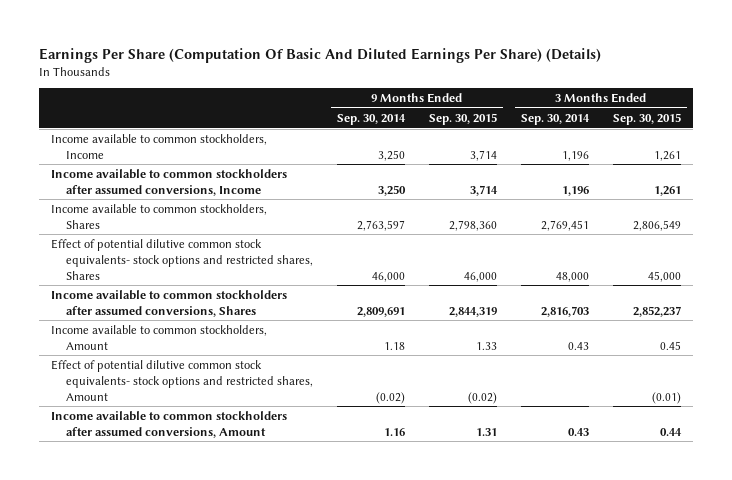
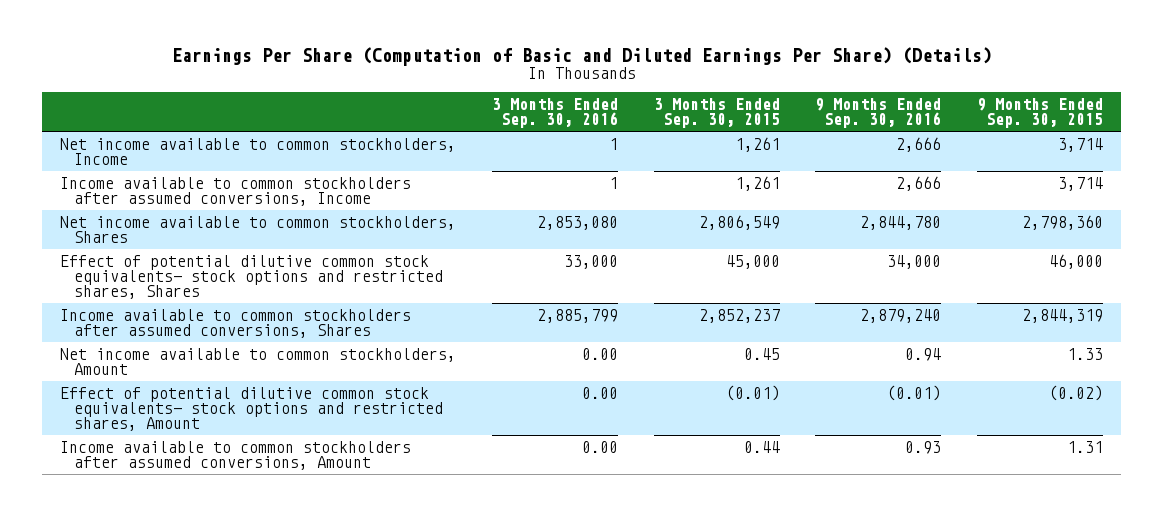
[38,47,601,63] Earnings Per Share (Computation Of Basic And Diluted Earnings Per Share) (Details) -> [171,46,992,66] Earnings Per Share (Computation of Basic and Diluted Earnings Per Share) (Details)
[336,113,406,125] Sep. 30, 2014 -> none
[520,113,590,125] Sep. 30, 2014 -> none
none -> [491,98,618,129] 3 Months Ended Sep. 30, 2016
none -> [815,98,942,129] 9 Months Ended Sep. 30, 2016
[50,133,267,159] Income available to common stockholders, Income -> [59,137,456,166] Net income available to common stockholders, Income
[50,203,267,229] Income available to common stockholders, Shares -> [59,215,456,244] Net income available to common stockholders, Shares
[50,324,267,350] Income available to common stockholders, Amount -> [59,347,456,376] Net income available to common stockholders, Amount

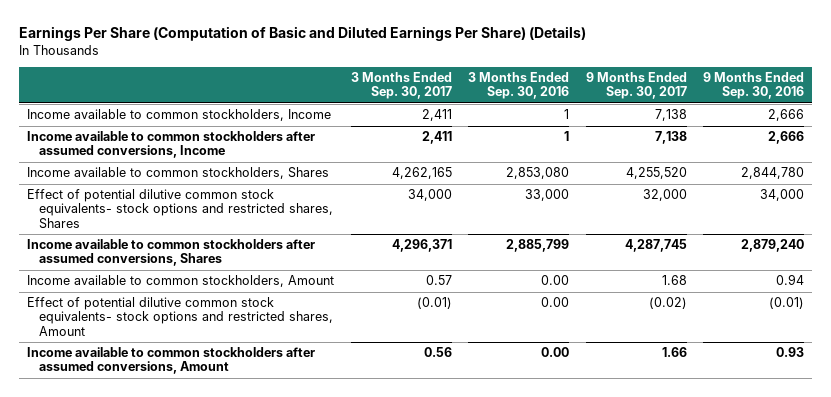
[653,98,780,129] 3 Months Ended Sep. 30, 2015 -> none
[977,98,1104,129] 9 Months Ended Sep. 30, 2015 -> none
none -> [350,72,452,100] 3 Months Ended Sep. 30, 2017
none -> [585,72,687,100] 9 Months Ended Sep. 30, 2017
[59,137,456,166] Net income available to common stockholders, Income -> [27,109,332,122] Income available to common stockholders, Income
[59,215,456,244] Net income available to common stockholders, Shares -> [27,167,330,180] Income available to common stockholders, Shares
[59,347,456,376] Net income available to common stockholders, Amount -> [27,275,335,288] Income available to common stockholders, Amount

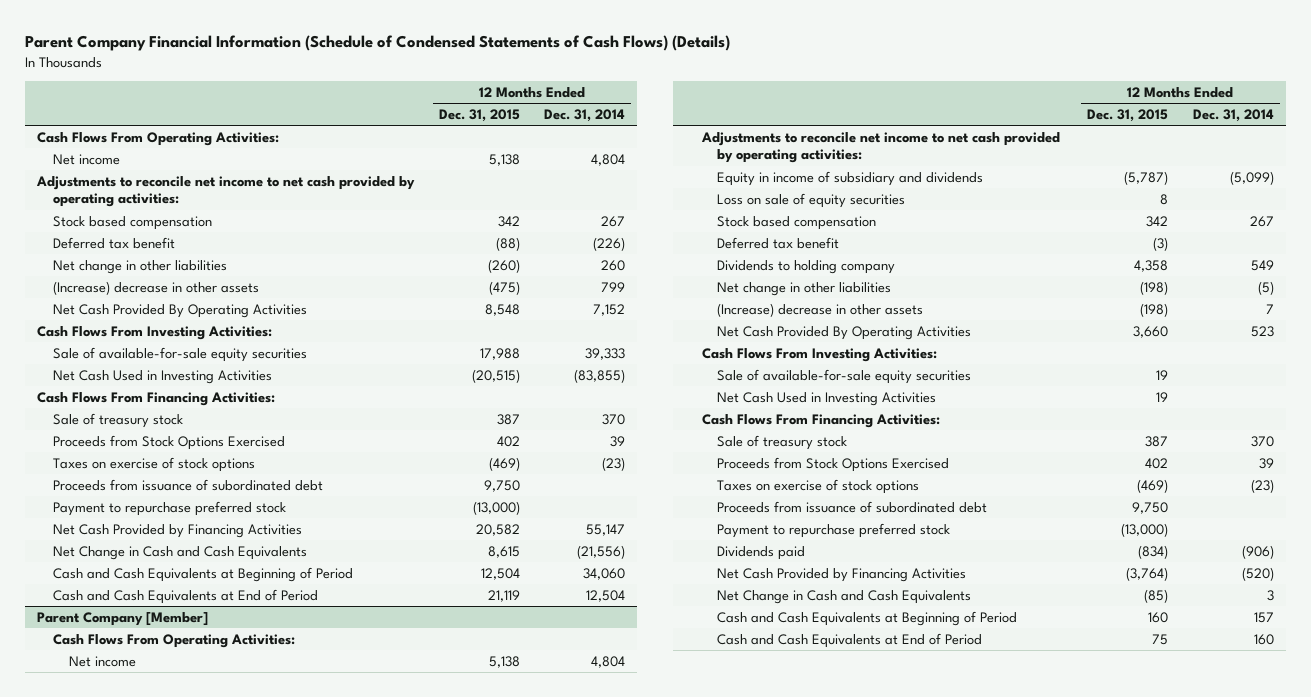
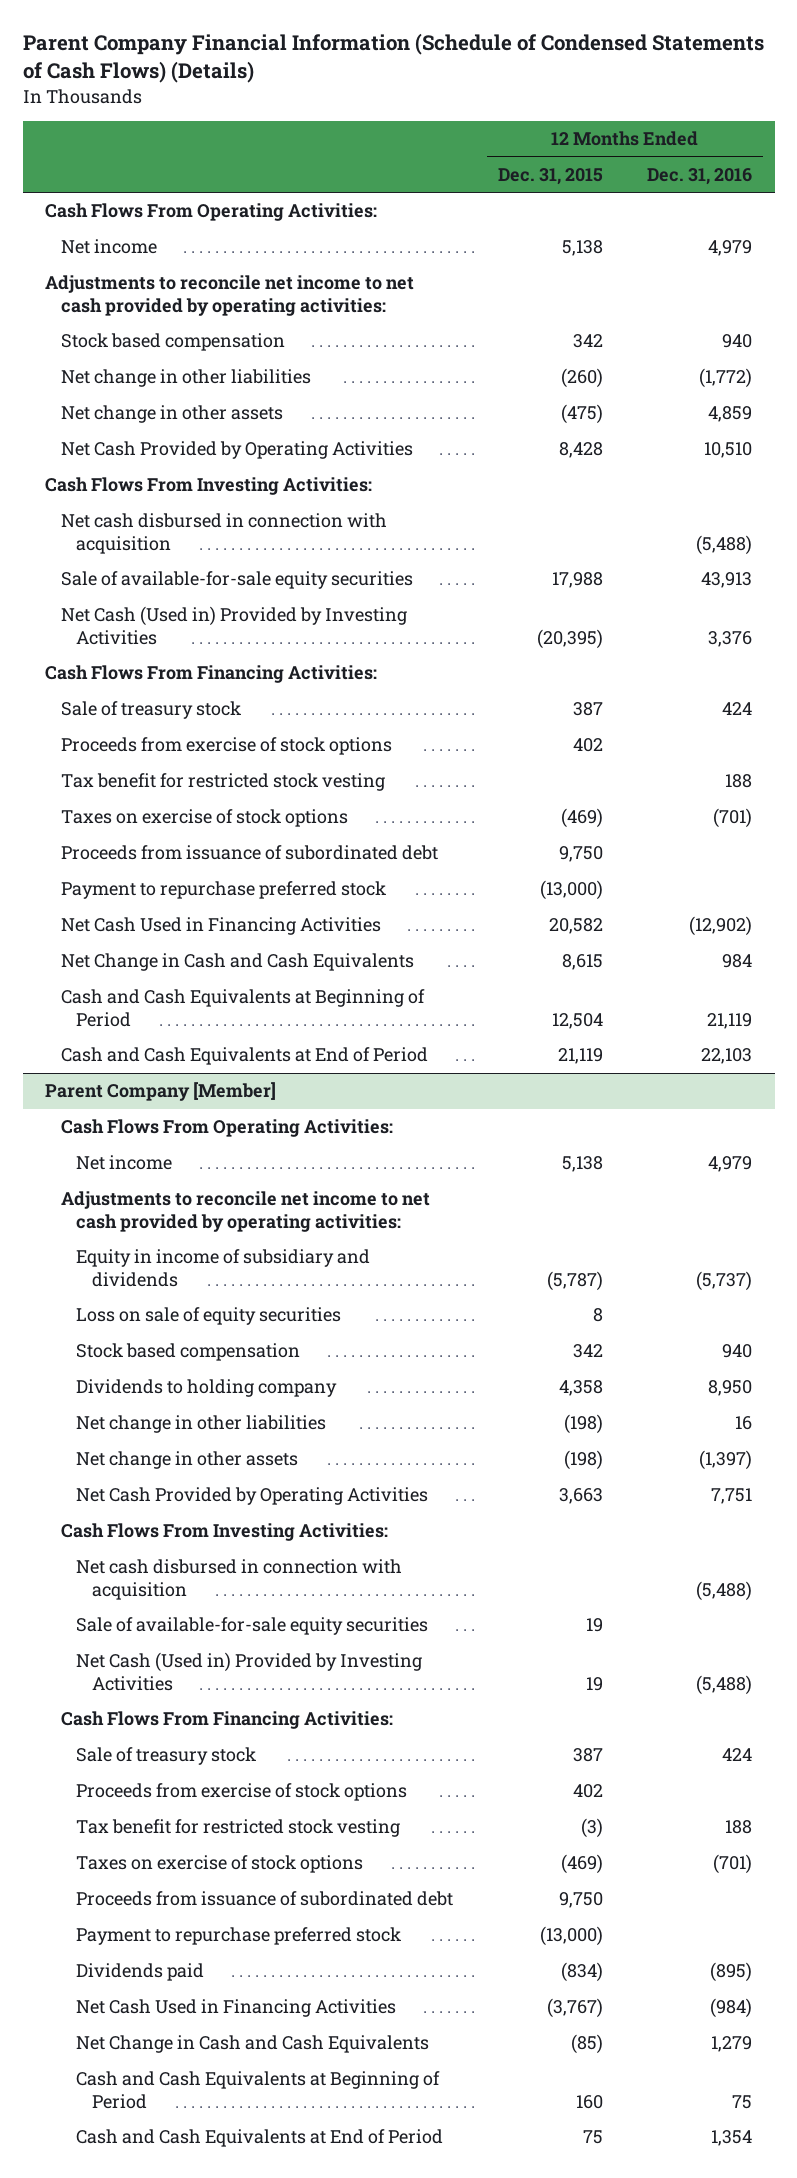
[544,109,626,123] Dec. 31, 2014 -> none
none -> [647,167,753,185] Dec. 31, 2016
[53,236,176,249] Deferred tax benefit -> none
[53,280,260,295] (Increase) decrease in other assets -> [60,405,283,424] Net change in other assets
[53,303,308,318] Net Cash Provided By Operating Activities -> [60,441,413,460] Net Cash Provided by Operating Activities
[484,303,520,316] 8,548 -> [558,442,603,459] 8,428
none -> [60,513,387,554] Net cash disbursed in connection with acquisition
[53,369,273,384] Net Cash Used in Investing Activities -> [60,606,407,645] Net Cash (Used in) Provided by Investing Activities
[471,368,520,383] (20,515) -> [536,628,603,649] (20,395)
[53,434,286,450] Proceeds from Stock Options Exercised -> [60,737,392,756] Proceeds from exercise of stock options
none -> [60,773,385,792] Tax benefit for restricted stock vesting
[53,523,303,538] Net Cash Provided by Financing Activities -> [60,917,381,936] Net Cash Used in Financing Activities
[717,236,840,249] Deferred tax benefit -> none
[717,302,924,317] (Increase) decrease in other assets -> [76,1451,299,1470] Net change in other assets
[717,325,972,340] Net Cash Provided By Operating Activities -> [76,1487,429,1506] Net Cash Provided by Operating Activities
[1133,325,1169,338] 3,660 -> [558,1488,603,1505] 3,663
none -> [76,1559,403,1600] Net cash disbursed in connection with acquisition
[717,391,937,406] Net Cash Used in Investing Activities -> [76,1652,423,1691] Net Cash (Used in) Provided by Investing Activities
[717,456,950,472] Proceeds from Stock Options Exercised -> [76,1783,408,1802] Proceeds from exercise of stock options
none -> [76,1819,401,1838] Tax benefit for restricted stock vesting
[717,567,967,582] Net Cash Provided by Financing Activities -> [76,1999,397,2018] Net Cash Used in Financing Activities
[1126,566,1169,581] (3,764) -> [546,1998,603,2019] (3,767)

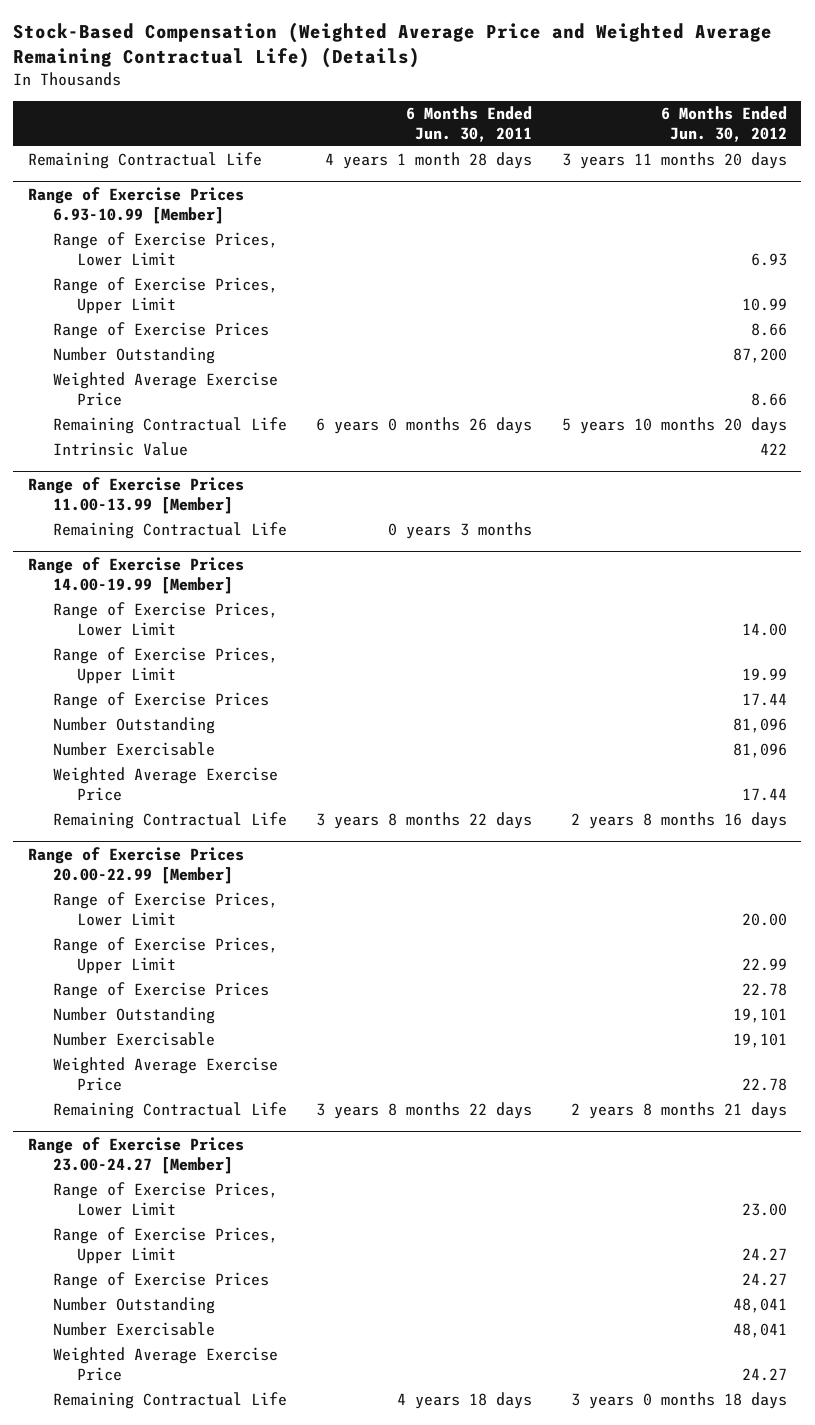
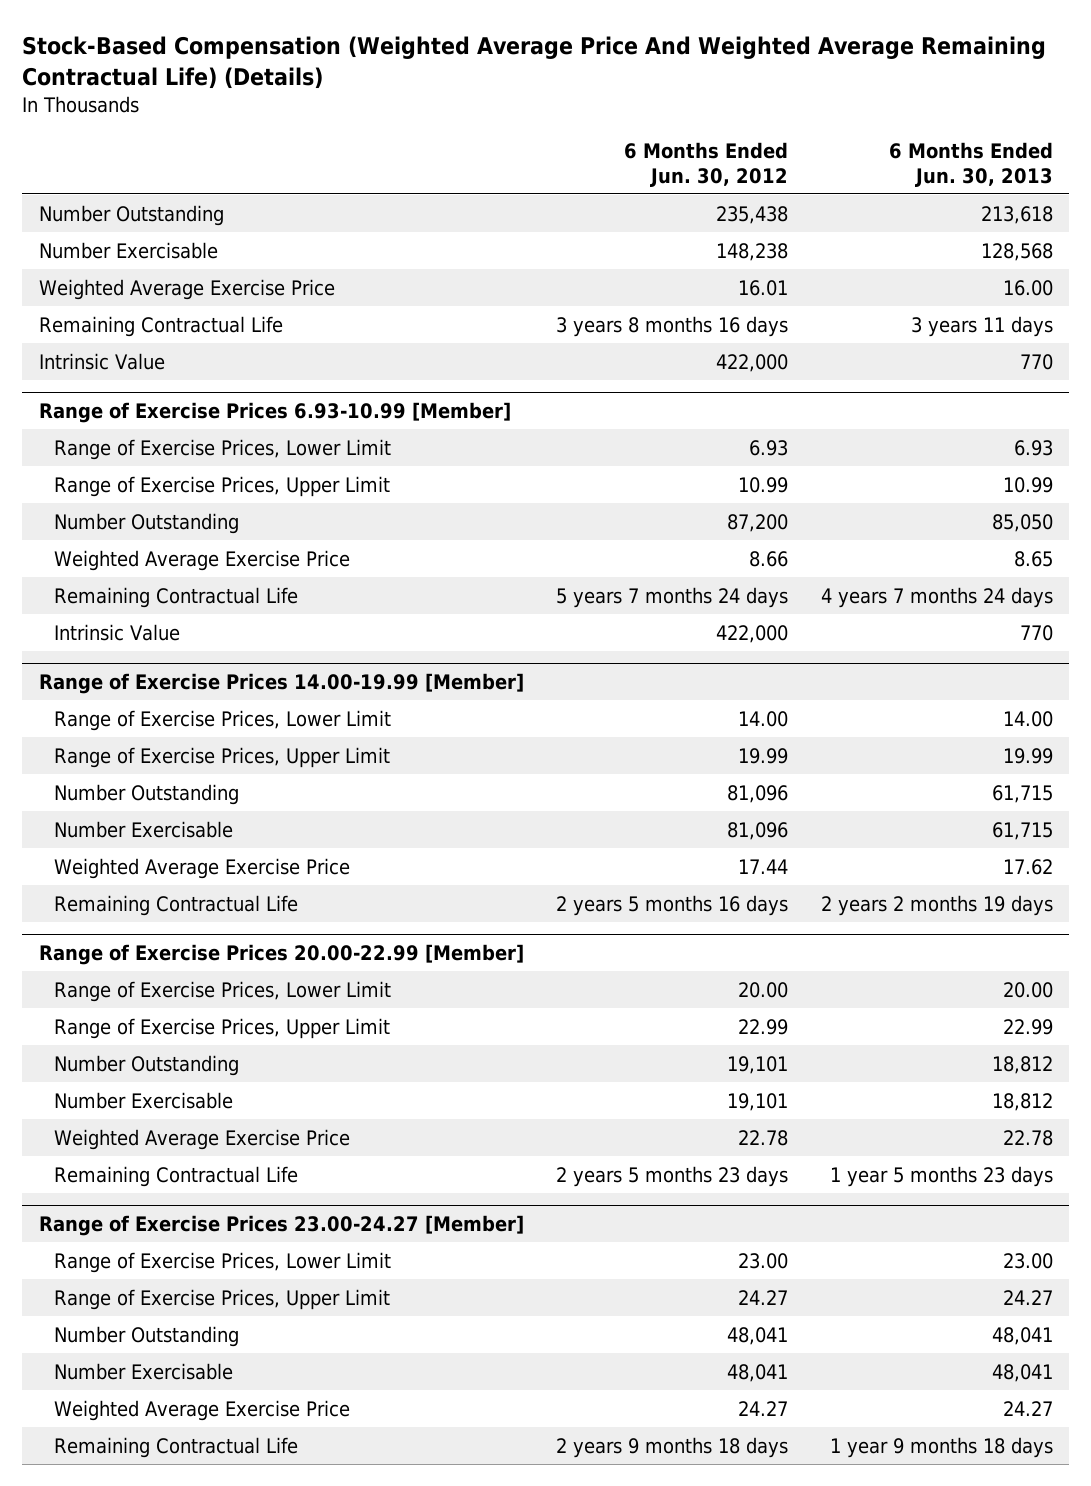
[13,22,773,69] Stock-Based Compensation (Weighted Average Price and Weighted Average Remaining Contractual Life) (Details) -> [22,35,1047,90] Stock-Based Compensation (Weighted Average Price And Weighted Average Remaining Contractual Life) (Details)
[406,106,533,142] 6 Months Ended Jun. 30, 2011 -> none
none -> [888,142,1053,187] 6 Months Ended Jun. 30, 2013
none -> [38,204,224,226] Number Outstanding
none -> [38,241,218,259] Number Exercisable
none -> [38,278,335,300] Weighted Average Exercise Price
[561,152,787,170] 3 years 11 months 20 days -> [556,315,789,337] 3 years 8 months 16 days
none -> [38,352,165,370] Intrinsic Value
[52,322,269,340] Range of Exercise Prices -> none
[28,477,245,514] Range of Exercise Prices 11.00-13.99 [Member] -> none
[52,522,287,540] Remaining Contractual Life -> none
[561,417,787,435] 5 years 10 months 20 days -> [556,586,789,608] 5 years 7 months 24 days
[759,443,787,456] 422 -> [716,624,789,643] 422,000
[52,692,269,710] Range of Exercise Prices -> none
[570,812,787,830] 2 years 8 months 16 days -> [556,894,789,916] 2 years 5 months 16 days
[52,982,269,1000] Range of Exercise Prices -> none
[570,1102,787,1120] 2 years 8 months 21 days -> [556,1165,789,1187] 2 years 5 months 23 days
[52,1272,269,1290] Range of Exercise Prices -> none
[570,1392,787,1410] 3 years 0 months 18 days -> [556,1436,789,1458] 2 years 9 months 18 days

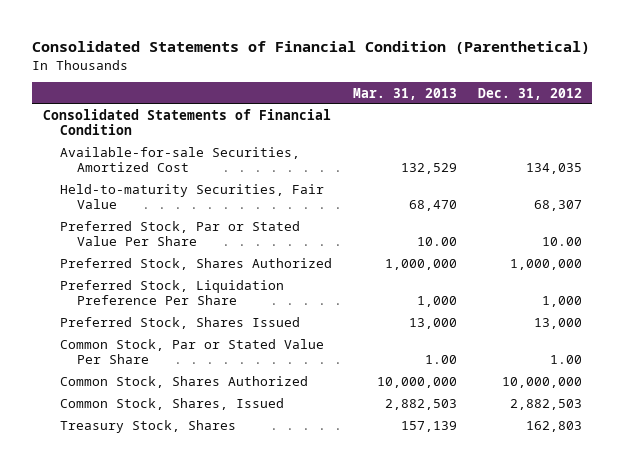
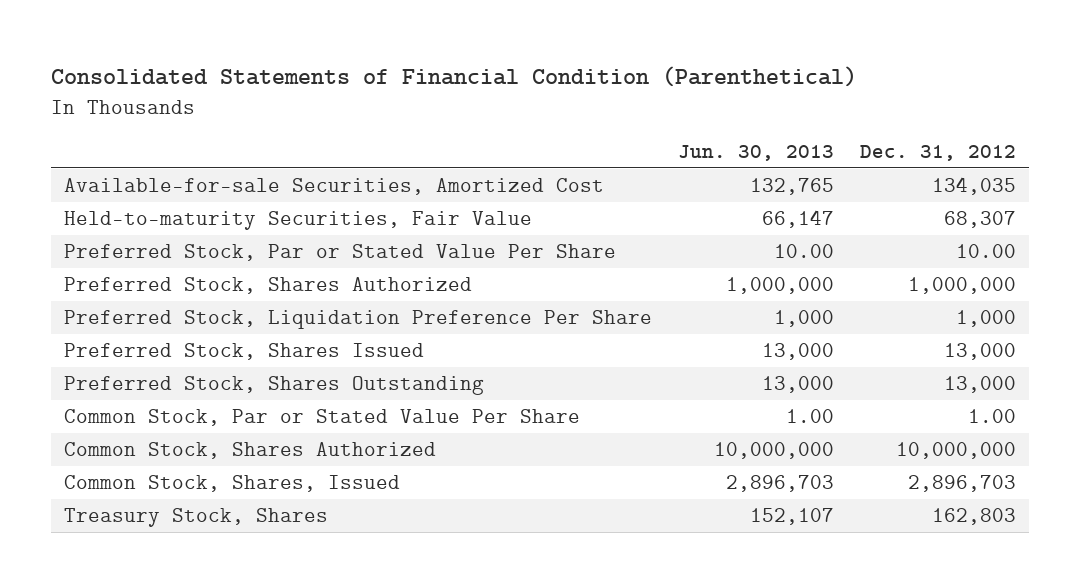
[352,87,457,100] Mar. 31, 2013 -> none
none -> [677,145,834,162] Jun. 30, 2013
[42,109,331,136] Consolidated Statements of Financial Condition -> none
none -> [63,375,484,395] Preferred Stock, Shares Outstanding
[509,399,582,411] 2,882,503 -> [907,474,1016,492] 2,896,703

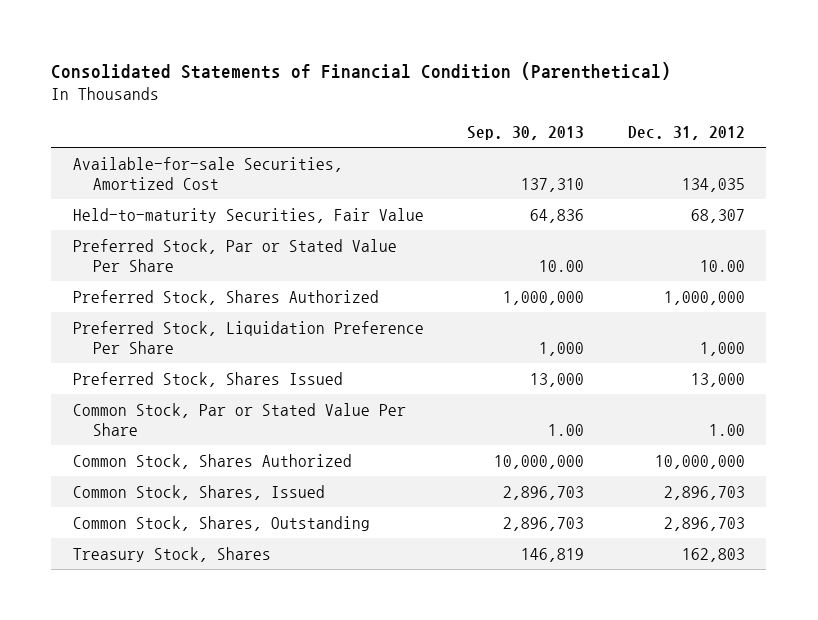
[677,145,834,162] Jun. 30, 2013 -> none
none -> [467,125,585,140] Sep. 30, 2013
[63,375,484,395] Preferred Stock, Shares Outstanding -> none
none -> [73,515,371,531] Common Stock, Shares, Outstanding

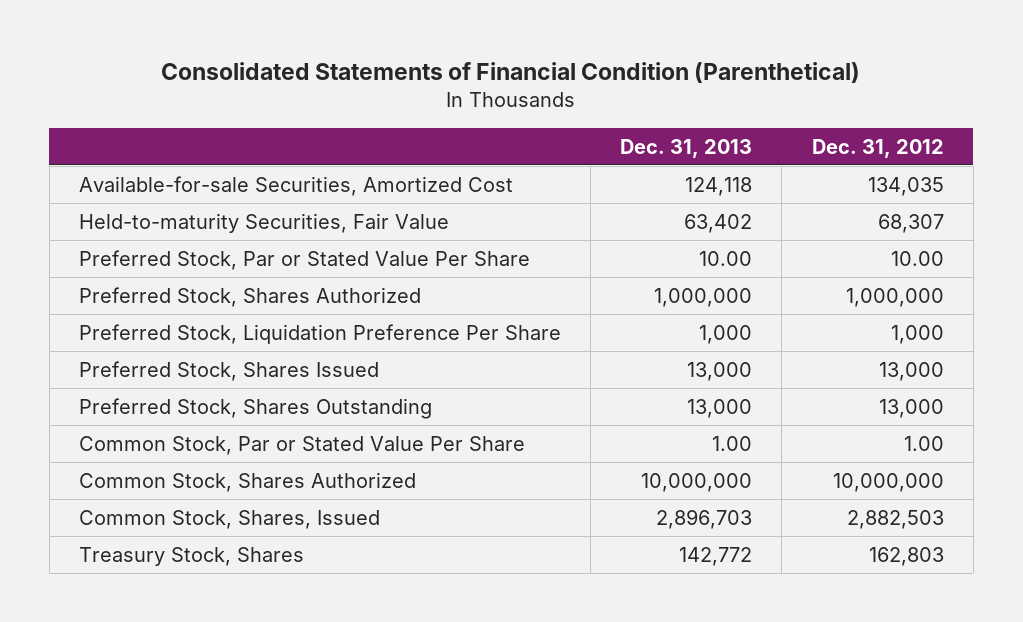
[467,125,585,140] Sep. 30, 2013 -> none
none -> [620,138,753,158] Dec. 31, 2013
none -> [78,398,432,420] Preferred Stock, Shares Outstanding
[73,515,371,531] Common Stock, Shares, Outstanding -> none
[663,485,745,500] 2,896,703 -> [846,510,944,530] 2,882,503

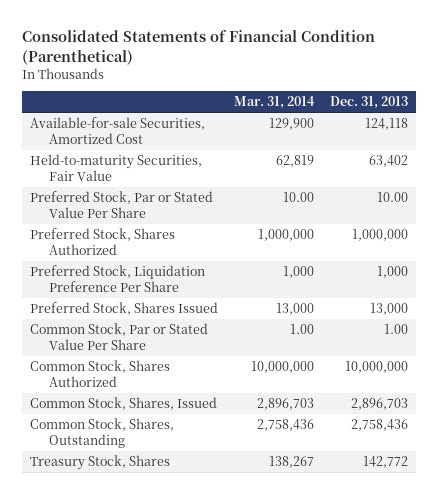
[811,138,944,158] Dec. 31, 2012 -> none
none -> [233,96,315,110] Mar. 31, 2014
[78,398,432,420] Preferred Stock, Shares Outstanding -> none
none -> [29,417,174,449] Common Stock, Shares, Outstanding

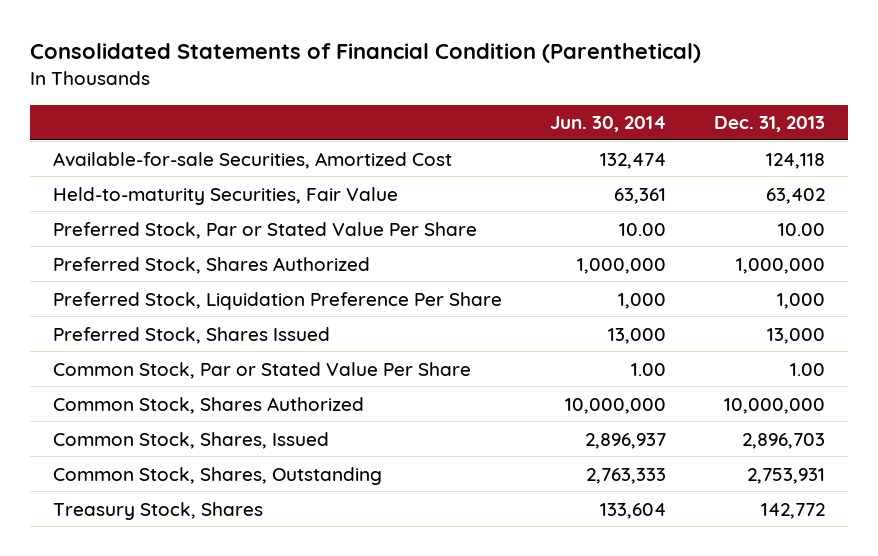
[233,96,315,110] Mar. 31, 2014 -> none
none -> [549,116,666,133] Jun. 30, 2014
[350,418,408,431] 2,758,436 -> [746,467,825,484] 2,753,931

